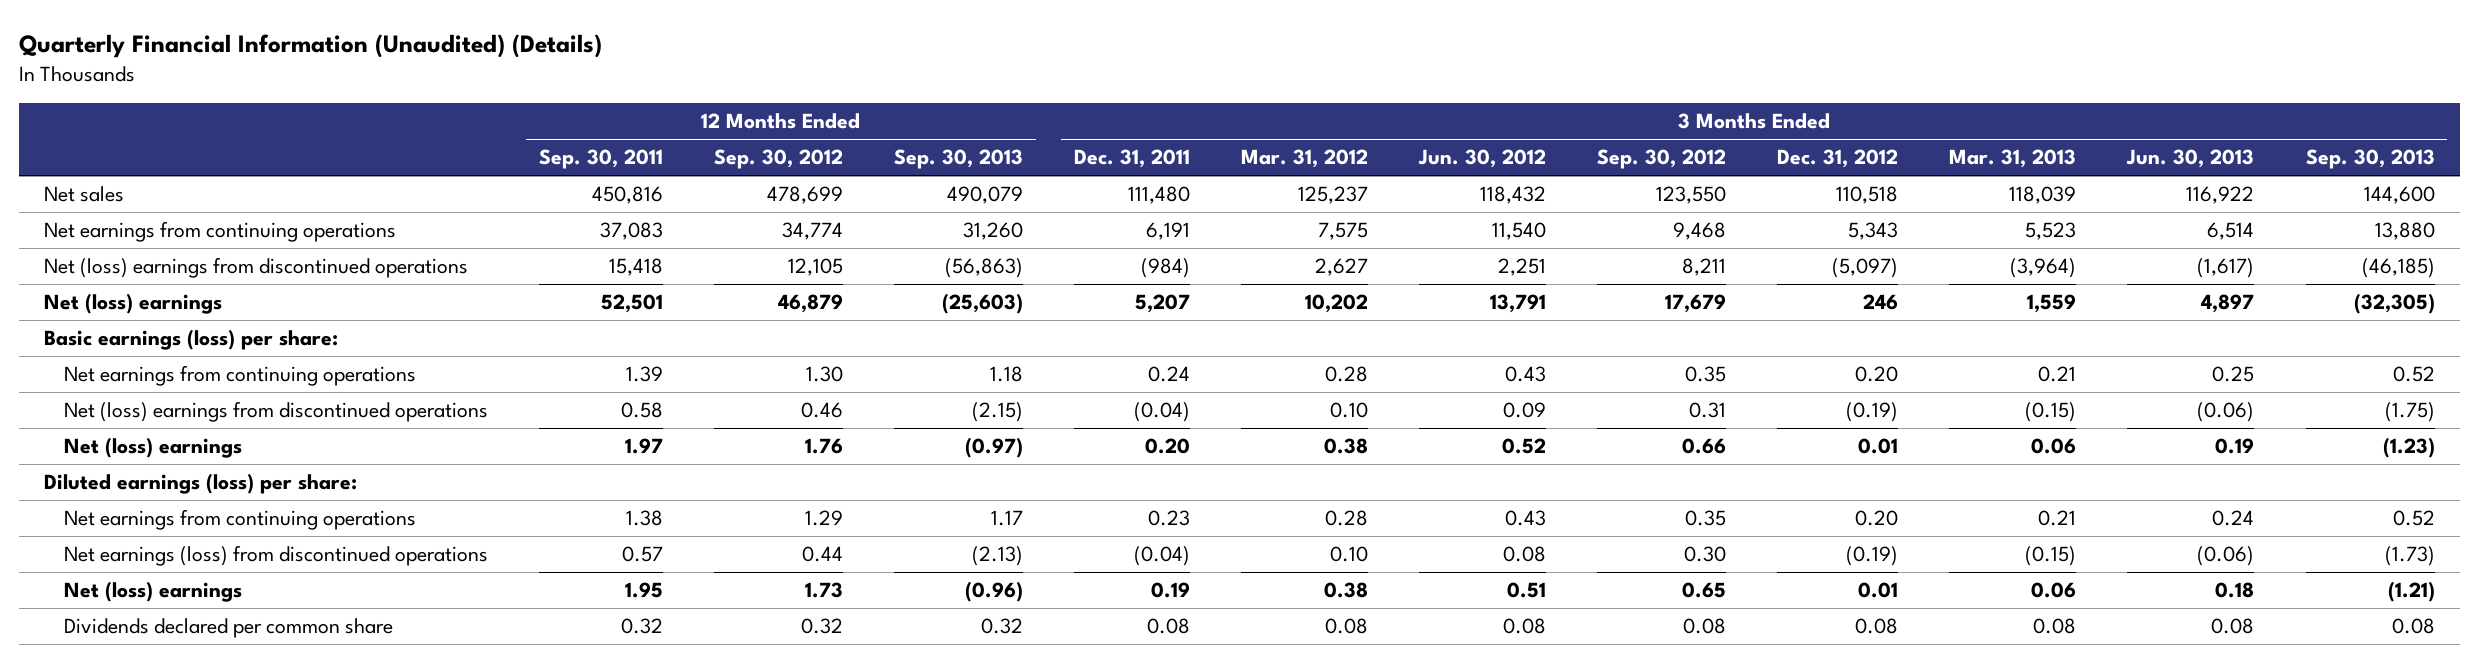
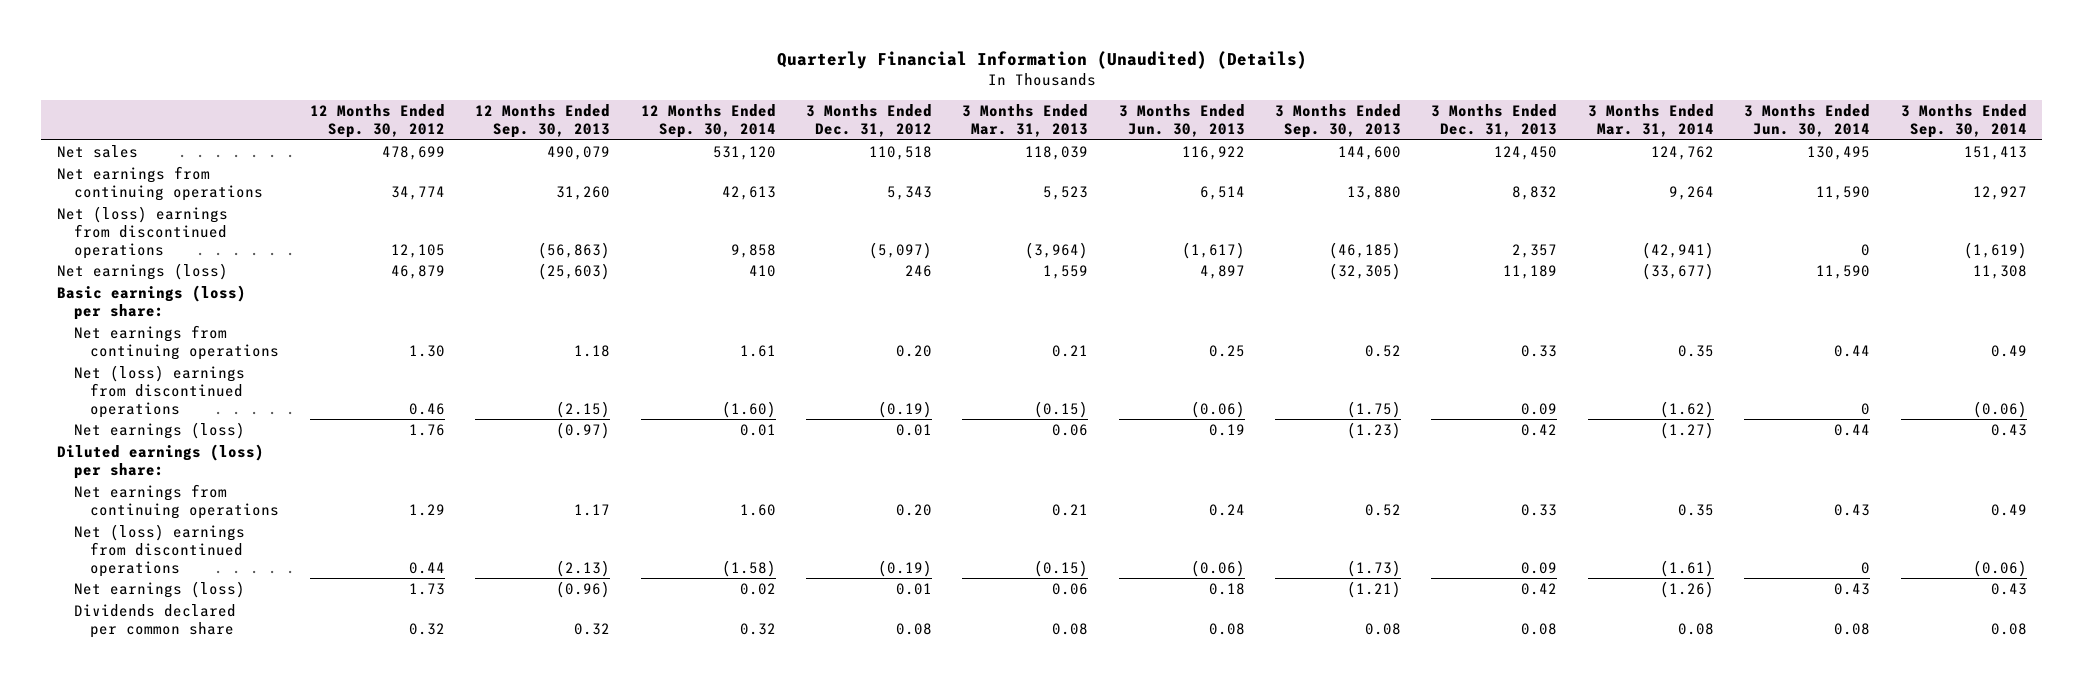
[538,149,663,170] Sep. 30, 2011 -> none
[1074,149,1191,169] Dec. 31, 2011 -> none
[1241,149,1369,169] Mar. 31, 2012 -> none
[1418,149,1547,169] Jun. 30, 2012 -> none
[1597,149,1727,170] Sep. 30, 2012 -> none
none -> [640,104,776,138] 12 Months Ended Sep. 30, 2014
none -> [1431,104,1558,137] 3 Months Ended Dec. 31, 2013
none -> [1587,104,1714,137] 3 Months Ended Mar. 31, 2014
none -> [1744,104,1871,137] 3 Months Ended Jun. 30, 2014
none -> [1900,104,2027,138] 3 Months Ended Sep. 30, 2014
[44,293,223,315] Net (loss) earnings -> [56,263,228,281] Net earnings (loss)
[63,437,242,459] Net (loss) earnings -> [73,422,245,440] Net earnings (loss)
[63,545,488,567] Net earnings (loss) from discontinued operations -> [73,524,245,577] Net (loss) earnings from discontinued operations
[63,581,242,603] Net (loss) earnings -> [73,581,245,599] Net earnings (loss)

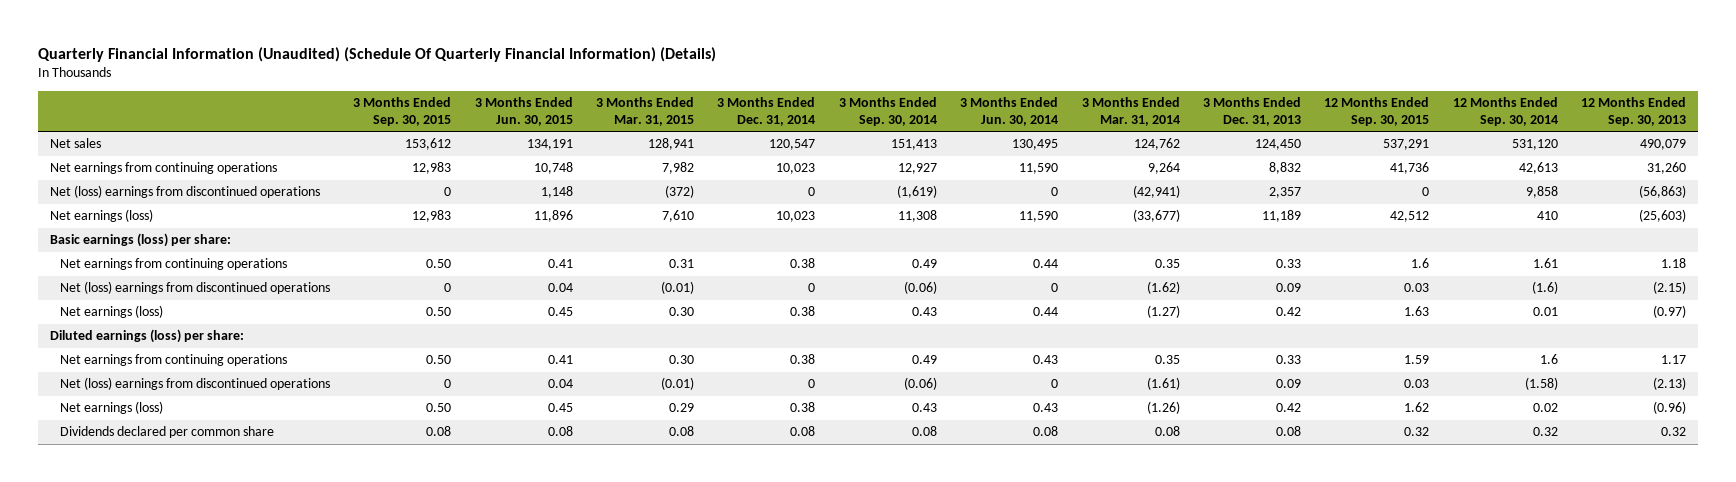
[776,50,1307,69] Quarterly Financial Information (Unaudited) (Details) -> [38,46,717,62] Quarterly Financial Information (Unaudited) (Schedule Of Quarterly Financial Information) (Details)
[309,104,445,138] 12 Months Ended Sep. 30, 2012 -> none
[805,104,932,137] 3 Months Ended Dec. 31, 2012 -> none
[962,104,1089,137] 3 Months Ended Mar. 31, 2013 -> none
[1118,104,1245,137] 3 Months Ended Jun. 30, 2013 -> none
[1275,104,1402,138] 3 Months Ended Sep. 30, 2013 -> none
none -> [353,96,452,126] 3 Months Ended Sep. 30, 2015
none -> [474,96,573,126] 3 Months Ended Jun. 30, 2015
none -> [596,96,695,126] 3 Months Ended Mar. 31, 2015
none -> [717,96,816,126] 3 Months Ended Dec. 31, 2014
none -> [1324,96,1430,126] 12 Months Ended Sep. 30, 2015
[721,400,776,418] (1.60) -> [1531,281,1558,295] (1.6)
[739,503,776,516] 1.60 -> [1539,354,1558,365] 1.6

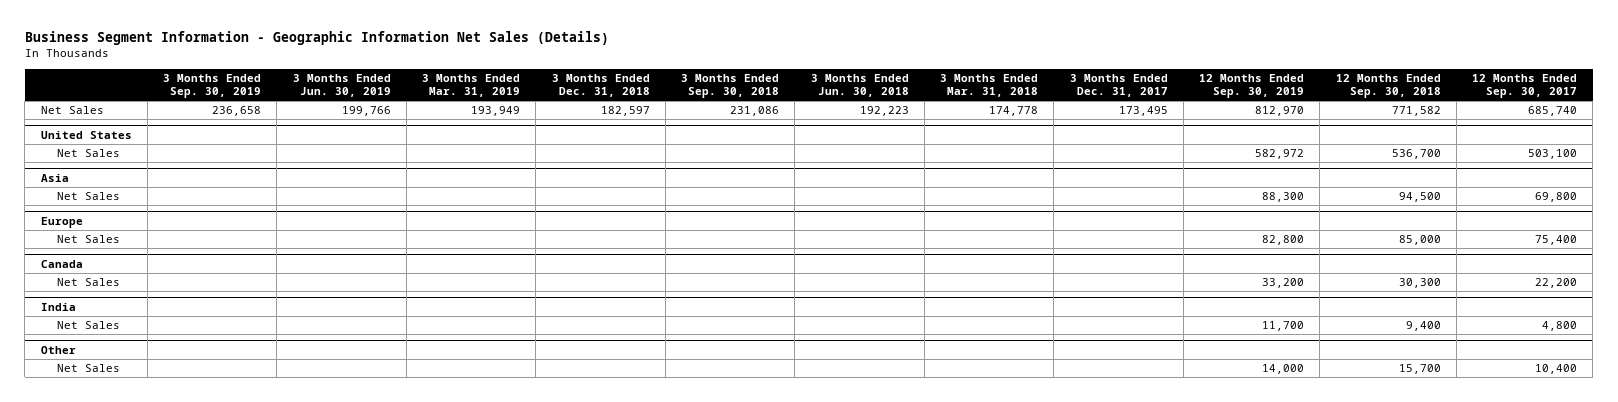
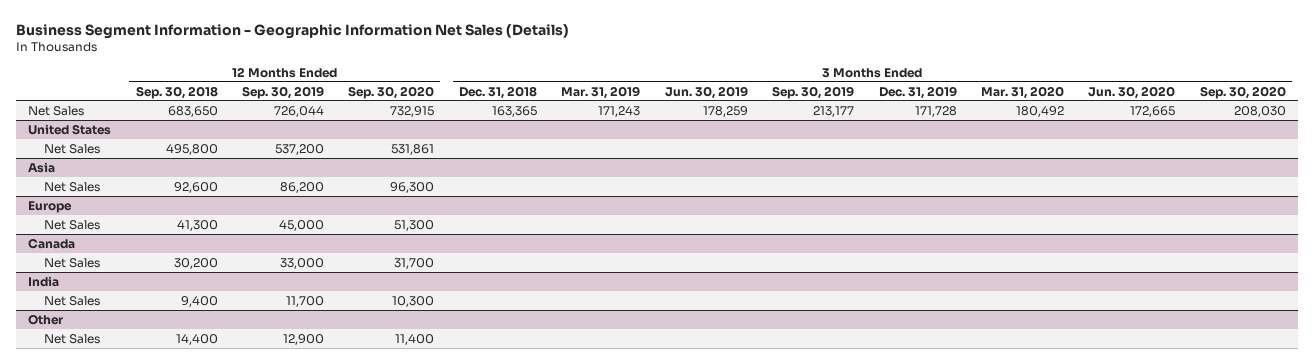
[681,73,780,99] 3 Months Ended Sep. 30, 2018 -> none
[810,73,909,98] 3 Months Ended Jun. 30, 2018 -> none
[940,73,1039,98] 3 Months Ended Mar. 31, 2018 -> none
[1069,73,1168,98] 3 Months Ended Dec. 31, 2017 -> none
[1472,73,1578,99] 12 Months Ended Sep. 30, 2017 -> none
none -> [348,85,435,99] Sep. 30, 2020
none -> [878,85,957,99] Dec. 31, 2019
none -> [980,85,1064,99] Mar. 31, 2020
none -> [1088,85,1176,99] Jun. 30, 2020
none -> [1199,85,1286,99] Sep. 30, 2020
[212,106,262,117] 236,658 -> [813,105,855,117] 213,177
[341,106,391,117] 199,766 -> [702,105,748,117] 178,259
[471,106,521,117] 193,949 -> [598,105,641,117] 171,243
[600,106,650,117] 182,597 -> [491,105,537,117] 163,365
[1255,106,1305,117] 812,970 -> [273,105,324,117] 726,044
[1391,106,1441,117] 771,582 -> [167,105,218,117] 683,650
[1255,149,1305,160] 582,972 -> [274,143,324,155] 537,200
[1391,149,1441,160] 536,700 -> [165,143,218,155] 495,800
[1262,192,1305,203] 88,300 -> [279,181,324,193] 86,200
[1398,192,1441,203] 94,500 -> [173,181,218,193] 92,600
[1262,235,1305,246] 82,800 -> [278,219,324,231] 45,000
[1398,235,1441,246] 85,000 -> [176,219,218,231] 41,300
[1262,278,1305,289] 33,200 -> [279,257,324,269] 33,000
[1398,278,1441,289] 30,300 -> [173,257,218,269] 30,200
[1262,364,1305,375] 14,000 -> [282,333,324,345] 12,900
[1398,364,1441,375] 15,700 -> [175,333,218,345] 14,400

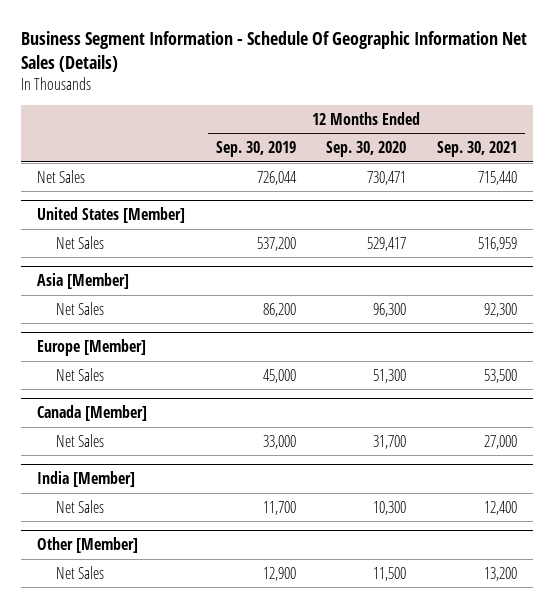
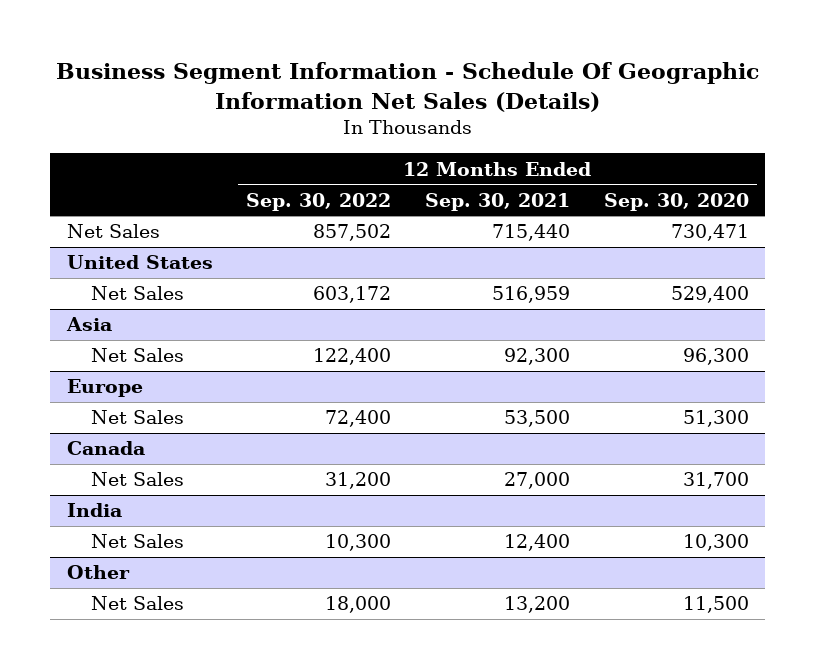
[215,141,296,158] Sep. 30, 2019 -> none
none -> [246,192,392,211] Sep. 30, 2022
[36,206,185,223] United States [Member] -> [66,255,213,270] United States
[367,236,407,251] 529,417 -> [670,286,749,304] 529,400
[36,272,129,289] Asia [Member] -> [65,317,112,332] Asia
[36,338,146,356] Europe [Member] -> [66,379,143,398] Europe
[36,404,147,421] Canada [Member] -> [66,441,145,456] Canada
[36,470,135,487] India [Member] -> [66,503,122,518] India
[36,536,138,553] Other [Member] -> [66,565,130,580] Other

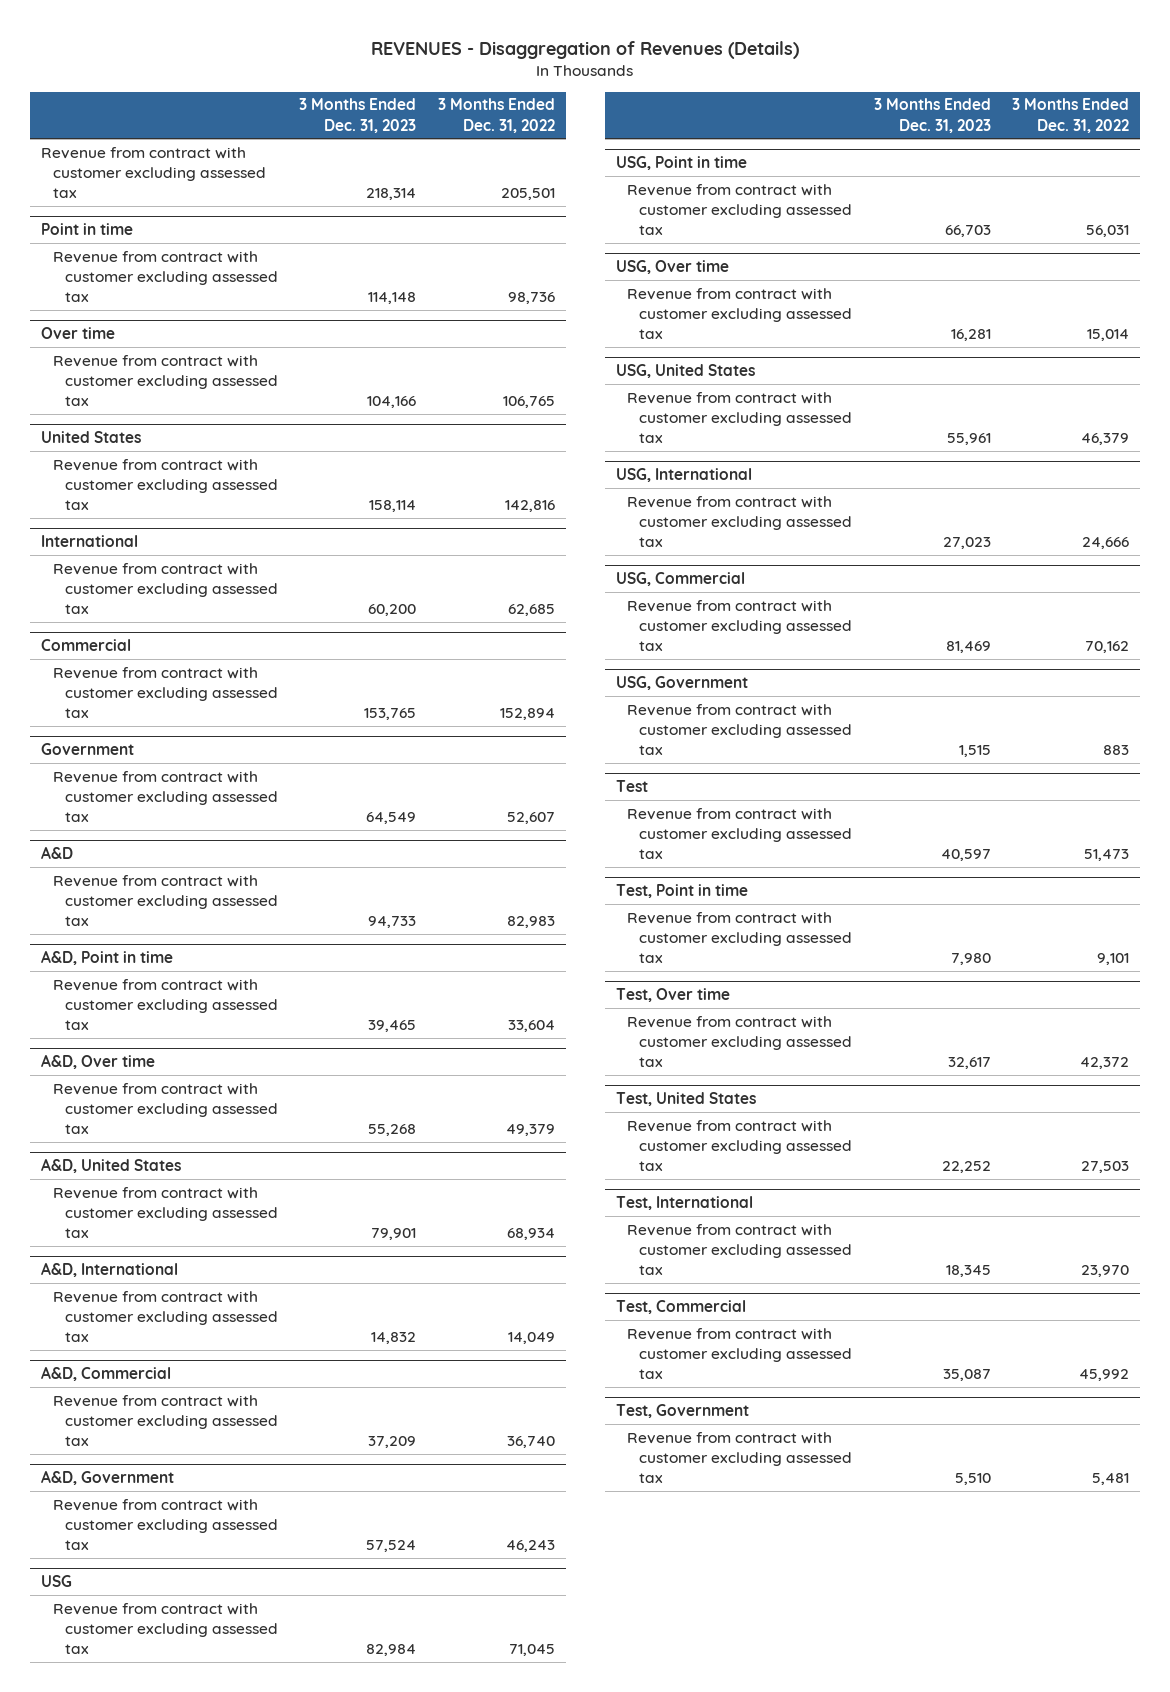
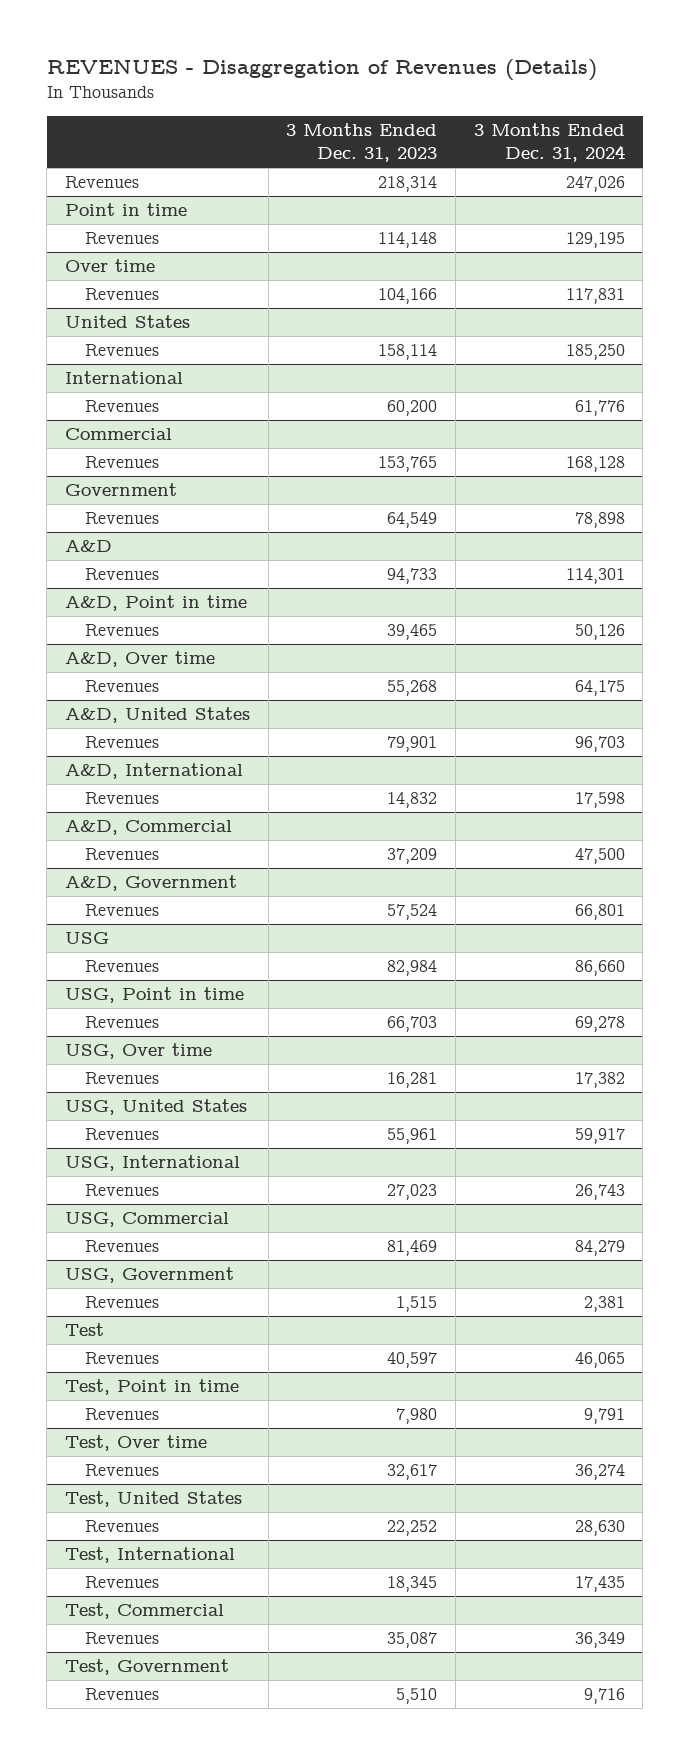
[437,98,555,133] 3 Months Ended Dec. 31, 2022 -> none
none -> [473,123,625,163] 3 Months Ended Dec. 31, 2024
[41,146,266,199] Revenue from contract with customer excluding assessed tax -> [65,176,140,189] Revenues
[52,250,278,303] Revenue from contract with customer excluding assessed tax -> [85,232,160,245] Revenues
[52,354,278,407] Revenue from contract with customer excluding assessed tax -> [85,288,160,301] Revenues
[52,458,278,511] Revenue from contract with customer excluding assessed tax -> [85,344,160,357] Revenues
[52,562,278,615] Revenue from contract with customer excluding assessed tax -> [85,400,160,413] Revenues
[52,666,278,719] Revenue from contract with customer excluding assessed tax -> [85,456,160,469] Revenues
[52,770,278,823] Revenue from contract with customer excluding assessed tax -> [85,512,160,525] Revenues
[52,874,278,927] Revenue from contract with customer excluding assessed tax -> [85,568,160,581] Revenues
[52,978,278,1031] Revenue from contract with customer excluding assessed tax -> [85,624,160,637] Revenues
[52,1082,278,1135] Revenue from contract with customer excluding assessed tax -> [85,680,160,693] Revenues
[52,1186,278,1239] Revenue from contract with customer excluding assessed tax -> [85,736,160,749] Revenues
[52,1290,278,1343] Revenue from contract with customer excluding assessed tax -> [85,792,160,805] Revenues
[52,1394,278,1447] Revenue from contract with customer excluding assessed tax -> [85,848,160,861] Revenues
[52,1498,278,1551] Revenue from contract with customer excluding assessed tax -> [85,904,160,917] Revenues
[52,1602,278,1655] Revenue from contract with customer excluding assessed tax -> [85,960,160,973] Revenues
[627,183,853,236] Revenue from contract with customer excluding assessed tax -> [85,1016,160,1029] Revenues
[627,287,853,340] Revenue from contract with customer excluding assessed tax -> [85,1072,160,1085] Revenues
[627,391,853,444] Revenue from contract with customer excluding assessed tax -> [85,1128,160,1141] Revenues
[627,495,853,548] Revenue from contract with customer excluding assessed tax -> [85,1184,160,1197] Revenues
[627,599,853,652] Revenue from contract with customer excluding assessed tax -> [85,1240,160,1253] Revenues
[627,703,853,756] Revenue from contract with customer excluding assessed tax -> [85,1296,160,1309] Revenues
[627,807,853,860] Revenue from contract with customer excluding assessed tax -> [85,1352,160,1365] Revenues
[627,911,853,964] Revenue from contract with customer excluding assessed tax -> [85,1408,160,1421] Revenues
[627,1015,853,1068] Revenue from contract with customer excluding assessed tax -> [85,1464,160,1477] Revenues
[627,1119,853,1172] Revenue from contract with customer excluding assessed tax -> [85,1520,160,1533] Revenues
[627,1223,853,1276] Revenue from contract with customer excluding assessed tax -> [85,1576,160,1589] Revenues
[627,1327,853,1380] Revenue from contract with customer excluding assessed tax -> [85,1632,160,1645] Revenues
[627,1431,853,1484] Revenue from contract with customer excluding assessed tax -> [85,1688,160,1701] Revenues

